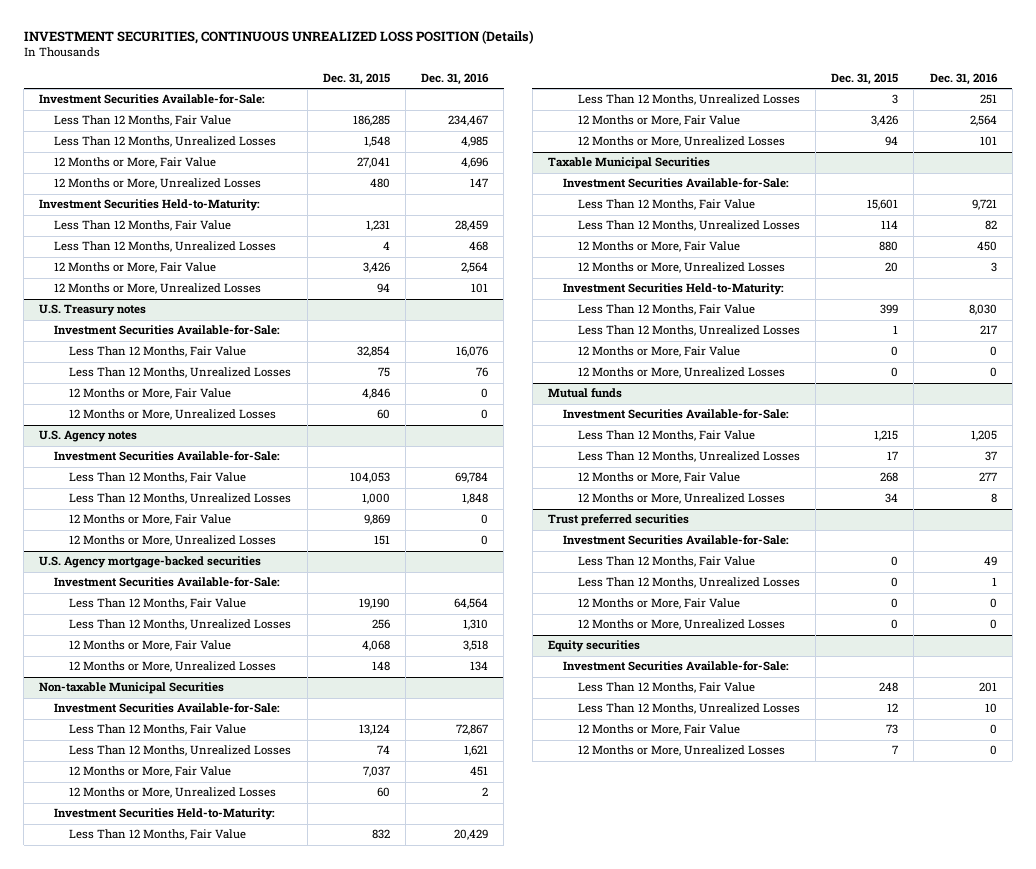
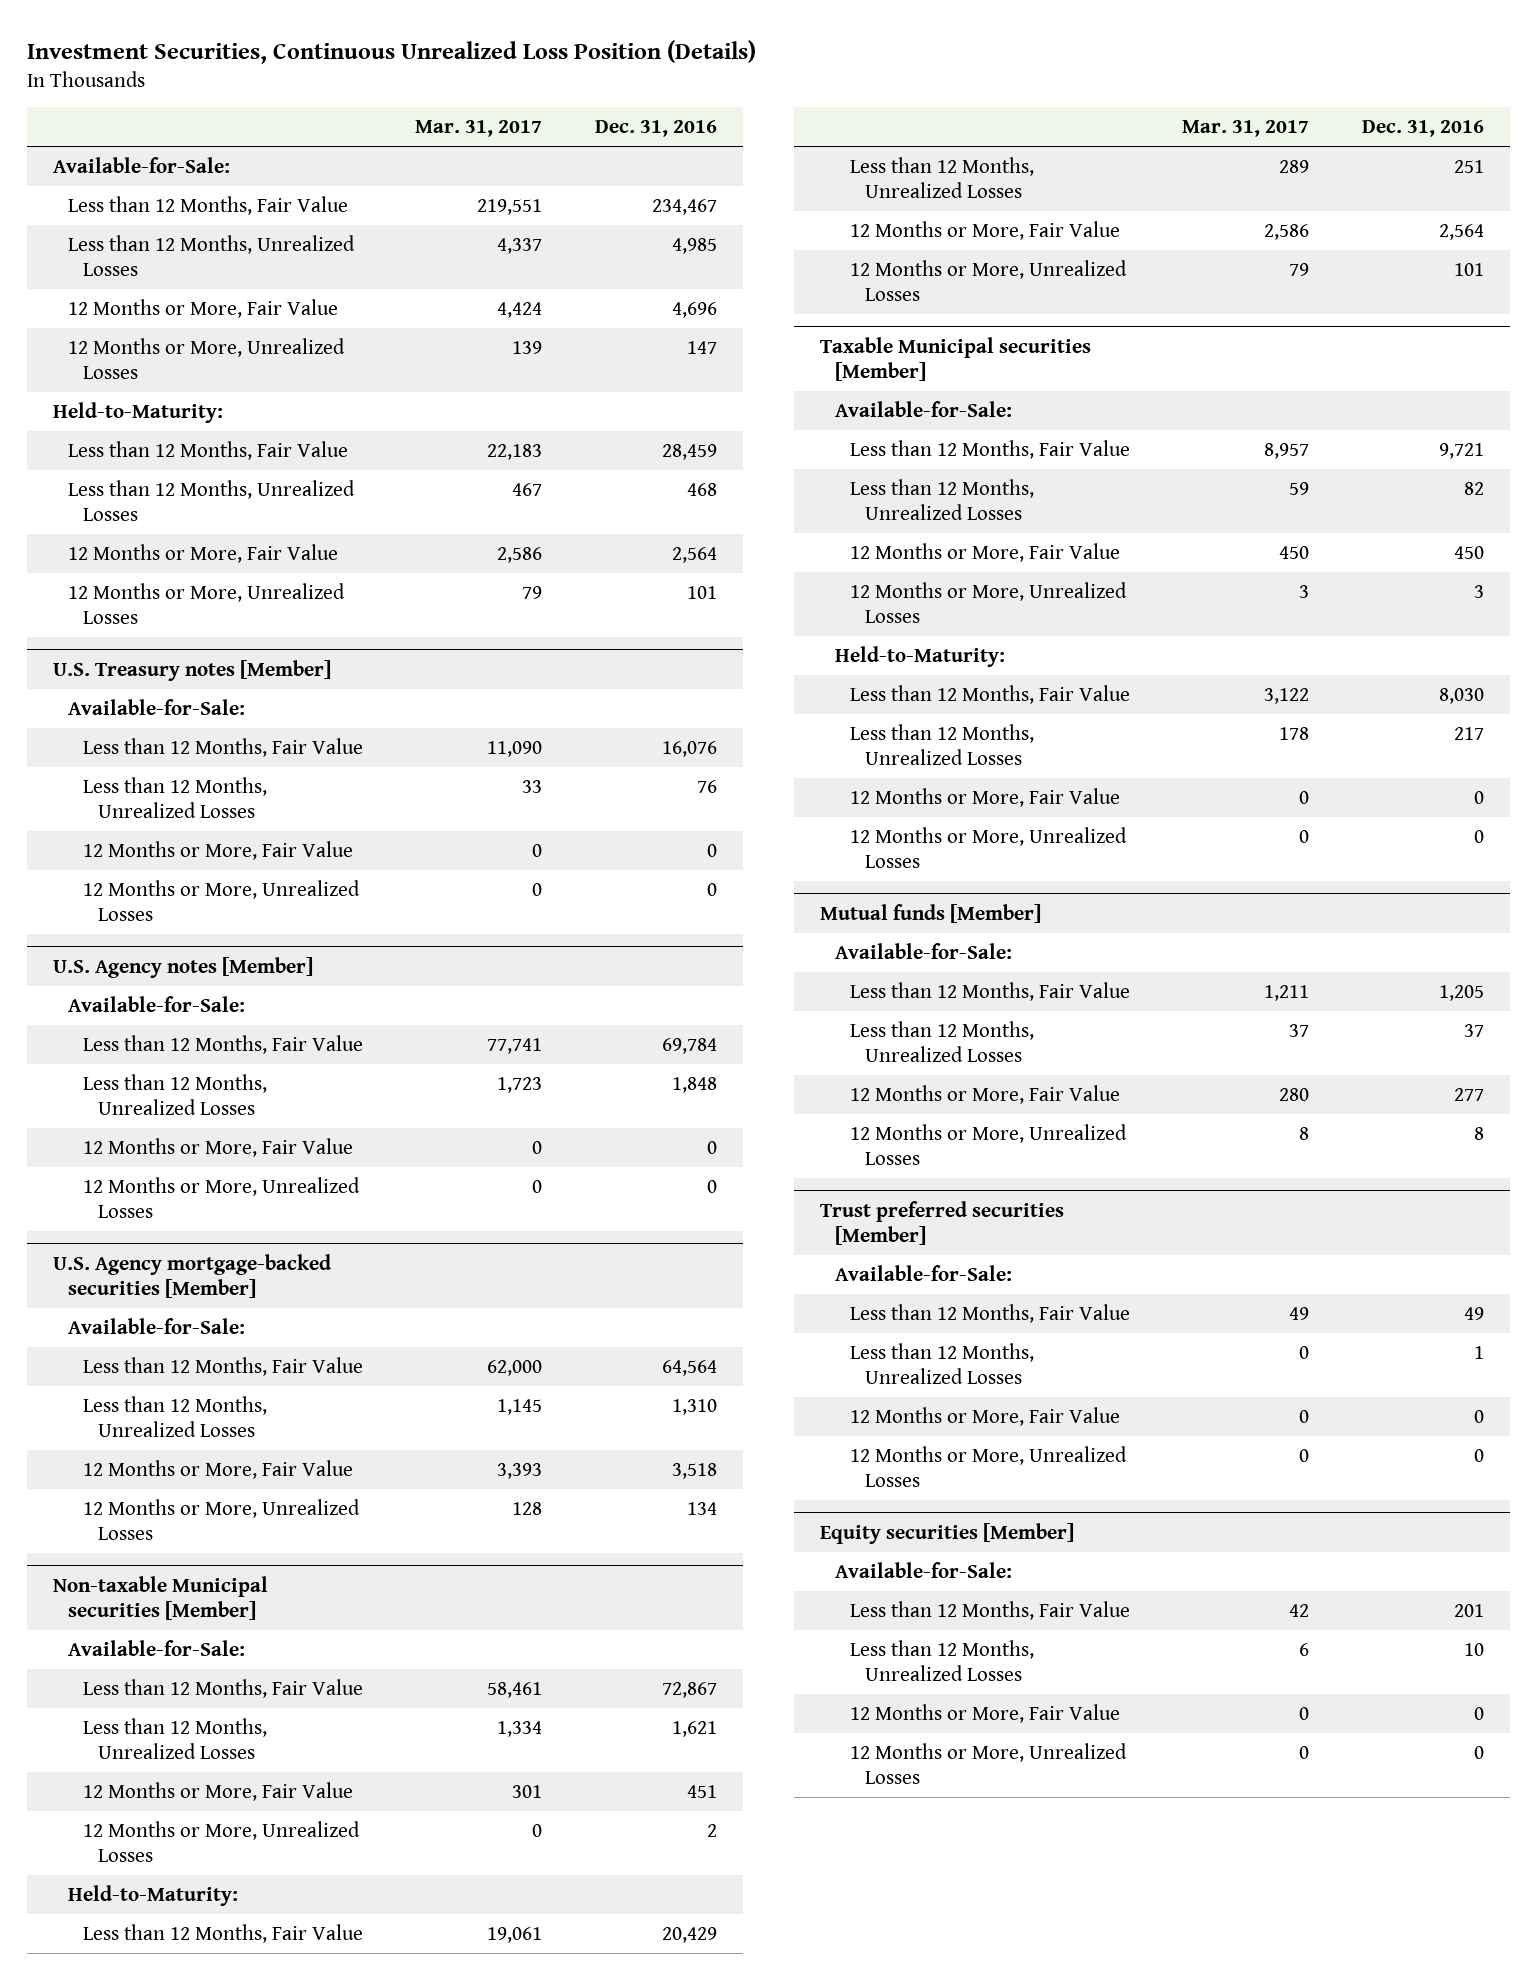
[23,30,534,45] INVESTMENT SECURITIES, CONTINUOUS UNREALIZED LOSS POSITION (Details) -> [27,39,757,64] Investment Securities, Continuous Unrealized Loss Position (Details)
[322,73,390,86] Dec. 31, 2015 -> none
none -> [415,119,543,137] Mar. 31, 2017
[39,94,266,105] Investment Securities Available-for-Sale: -> [53,157,231,174] Available-for-Sale:
[54,115,232,127] Less Than 12 Months, Fair Value -> [68,196,349,216] Less than 12 Months, Fair Value
[54,136,277,148] Less Than 12 Months, Unrealized Losses -> [68,235,356,277] Less than 12 Months, Unrealized Losses
[39,199,261,212] Investment Securities Held-to-Maturity: -> [53,402,224,424] Held-to-Maturity:
[54,220,232,232] Less Than 12 Months, Fair Value -> [68,441,349,461] Less than 12 Months, Fair Value
[54,241,277,253] Less Than 12 Months, Unrealized Losses -> [68,480,356,522] Less than 12 Months, Unrealized Losses
[39,304,147,317] U.S. Treasury notes -> [53,659,332,681] U.S. Treasury notes [Member]
[54,325,281,336] Investment Securities Available-for-Sale: -> [68,699,246,716] Available-for-Sale:
[69,346,247,358] Less Than 12 Months, Fair Value -> [83,738,364,758] Less than 12 Months, Fair Value
[69,367,292,379] Less Than 12 Months, Unrealized Losses -> [83,777,268,819] Less than 12 Months, Unrealized Losses
[39,430,138,443] U.S. Agency notes -> [53,956,314,978] U.S. Agency notes [Member]
[54,451,281,462] Investment Securities Available-for-Sale: -> [68,996,246,1013] Available-for-Sale:
[69,472,247,484] Less Than 12 Months, Fair Value -> [83,1035,364,1055] Less than 12 Months, Fair Value
[69,493,292,505] Less Than 12 Months, Unrealized Losses -> [83,1074,268,1116] Less than 12 Months, Unrealized Losses
[39,556,262,569] U.S. Agency mortgage-backed securities -> [53,1253,332,1298] U.S. Agency mortgage-backed securities [Member]
[54,577,281,588] Investment Securities Available-for-Sale: -> [68,1318,246,1335] Available-for-Sale:
[69,598,247,610] Less Than 12 Months, Fair Value -> [83,1357,364,1377] Less than 12 Months, Fair Value
[69,619,292,631] Less Than 12 Months, Unrealized Losses -> [83,1396,268,1438] Less than 12 Months, Unrealized Losses
[39,682,225,695] Non-taxable Municipal Securities -> [53,1575,269,1620] Non-taxable Municipal securities [Member]
[54,703,281,714] Investment Securities Available-for-Sale: -> [68,1640,246,1657] Available-for-Sale:
[69,724,247,736] Less Than 12 Months, Fair Value -> [83,1679,364,1699] Less than 12 Months, Fair Value
[69,745,292,757] Less Than 12 Months, Unrealized Losses -> [83,1718,268,1760] Less than 12 Months, Unrealized Losses
[54,808,276,821] Investment Securities Held-to-Maturity: -> [68,1885,239,1907] Held-to-Maturity:
[69,829,247,841] Less Than 12 Months, Fair Value -> [83,1924,364,1944] Less than 12 Months, Fair Value
[577,94,800,106] Less Than 12 Months, Unrealized Losses -> [849,157,1034,199] Less than 12 Months, Unrealized Losses
[547,157,710,170] Taxable Municipal Securities -> [820,336,1092,381] Taxable Municipal securities [Member]
[562,178,789,189] Investment Securities Available-for-Sale: -> [835,401,1013,418] Available-for-Sale:
[577,199,755,211] Less Than 12 Months, Fair Value -> [849,440,1130,460] Less than 12 Months, Fair Value
[577,220,800,232] Less Than 12 Months, Unrealized Losses -> [849,479,1034,521] Less than 12 Months, Unrealized Losses
[562,283,784,296] Investment Securities Held-to-Maturity: -> [835,646,1006,668] Held-to-Maturity:
[577,304,755,316] Less Than 12 Months, Fair Value -> [849,685,1130,705] Less than 12 Months, Fair Value
[577,325,800,337] Less Than 12 Months, Unrealized Losses -> [849,724,1034,766] Less than 12 Months, Unrealized Losses
[547,388,622,399] Mutual funds -> [820,903,1042,923] Mutual funds [Member]
[562,409,789,420] Investment Securities Available-for-Sale: -> [835,943,1013,960] Available-for-Sale:
[577,430,755,442] Less Than 12 Months, Fair Value -> [849,982,1130,1002] Less than 12 Months, Fair Value
[577,451,800,463] Less Than 12 Months, Unrealized Losses -> [849,1021,1034,1063] Less than 12 Months, Unrealized Losses
[547,514,689,527] Trust preferred securities -> [820,1200,1065,1245] Trust preferred securities [Member]
[562,535,789,546] Investment Securities Available-for-Sale: -> [835,1265,1013,1282] Available-for-Sale:
[577,556,755,568] Less Than 12 Months, Fair Value -> [849,1304,1130,1324] Less than 12 Months, Fair Value
[577,577,800,589] Less Than 12 Months, Unrealized Losses -> [849,1343,1034,1385] Less than 12 Months, Unrealized Losses
[547,640,640,653] Equity securities -> [820,1522,1075,1544] Equity securities [Member]
[562,661,789,672] Investment Securities Available-for-Sale: -> [835,1562,1013,1579] Available-for-Sale:
[577,682,755,694] Less Than 12 Months, Fair Value -> [849,1601,1130,1621] Less than 12 Months, Fair Value
[577,703,800,715] Less Than 12 Months, Unrealized Losses -> [849,1640,1034,1682] Less than 12 Months, Unrealized Losses

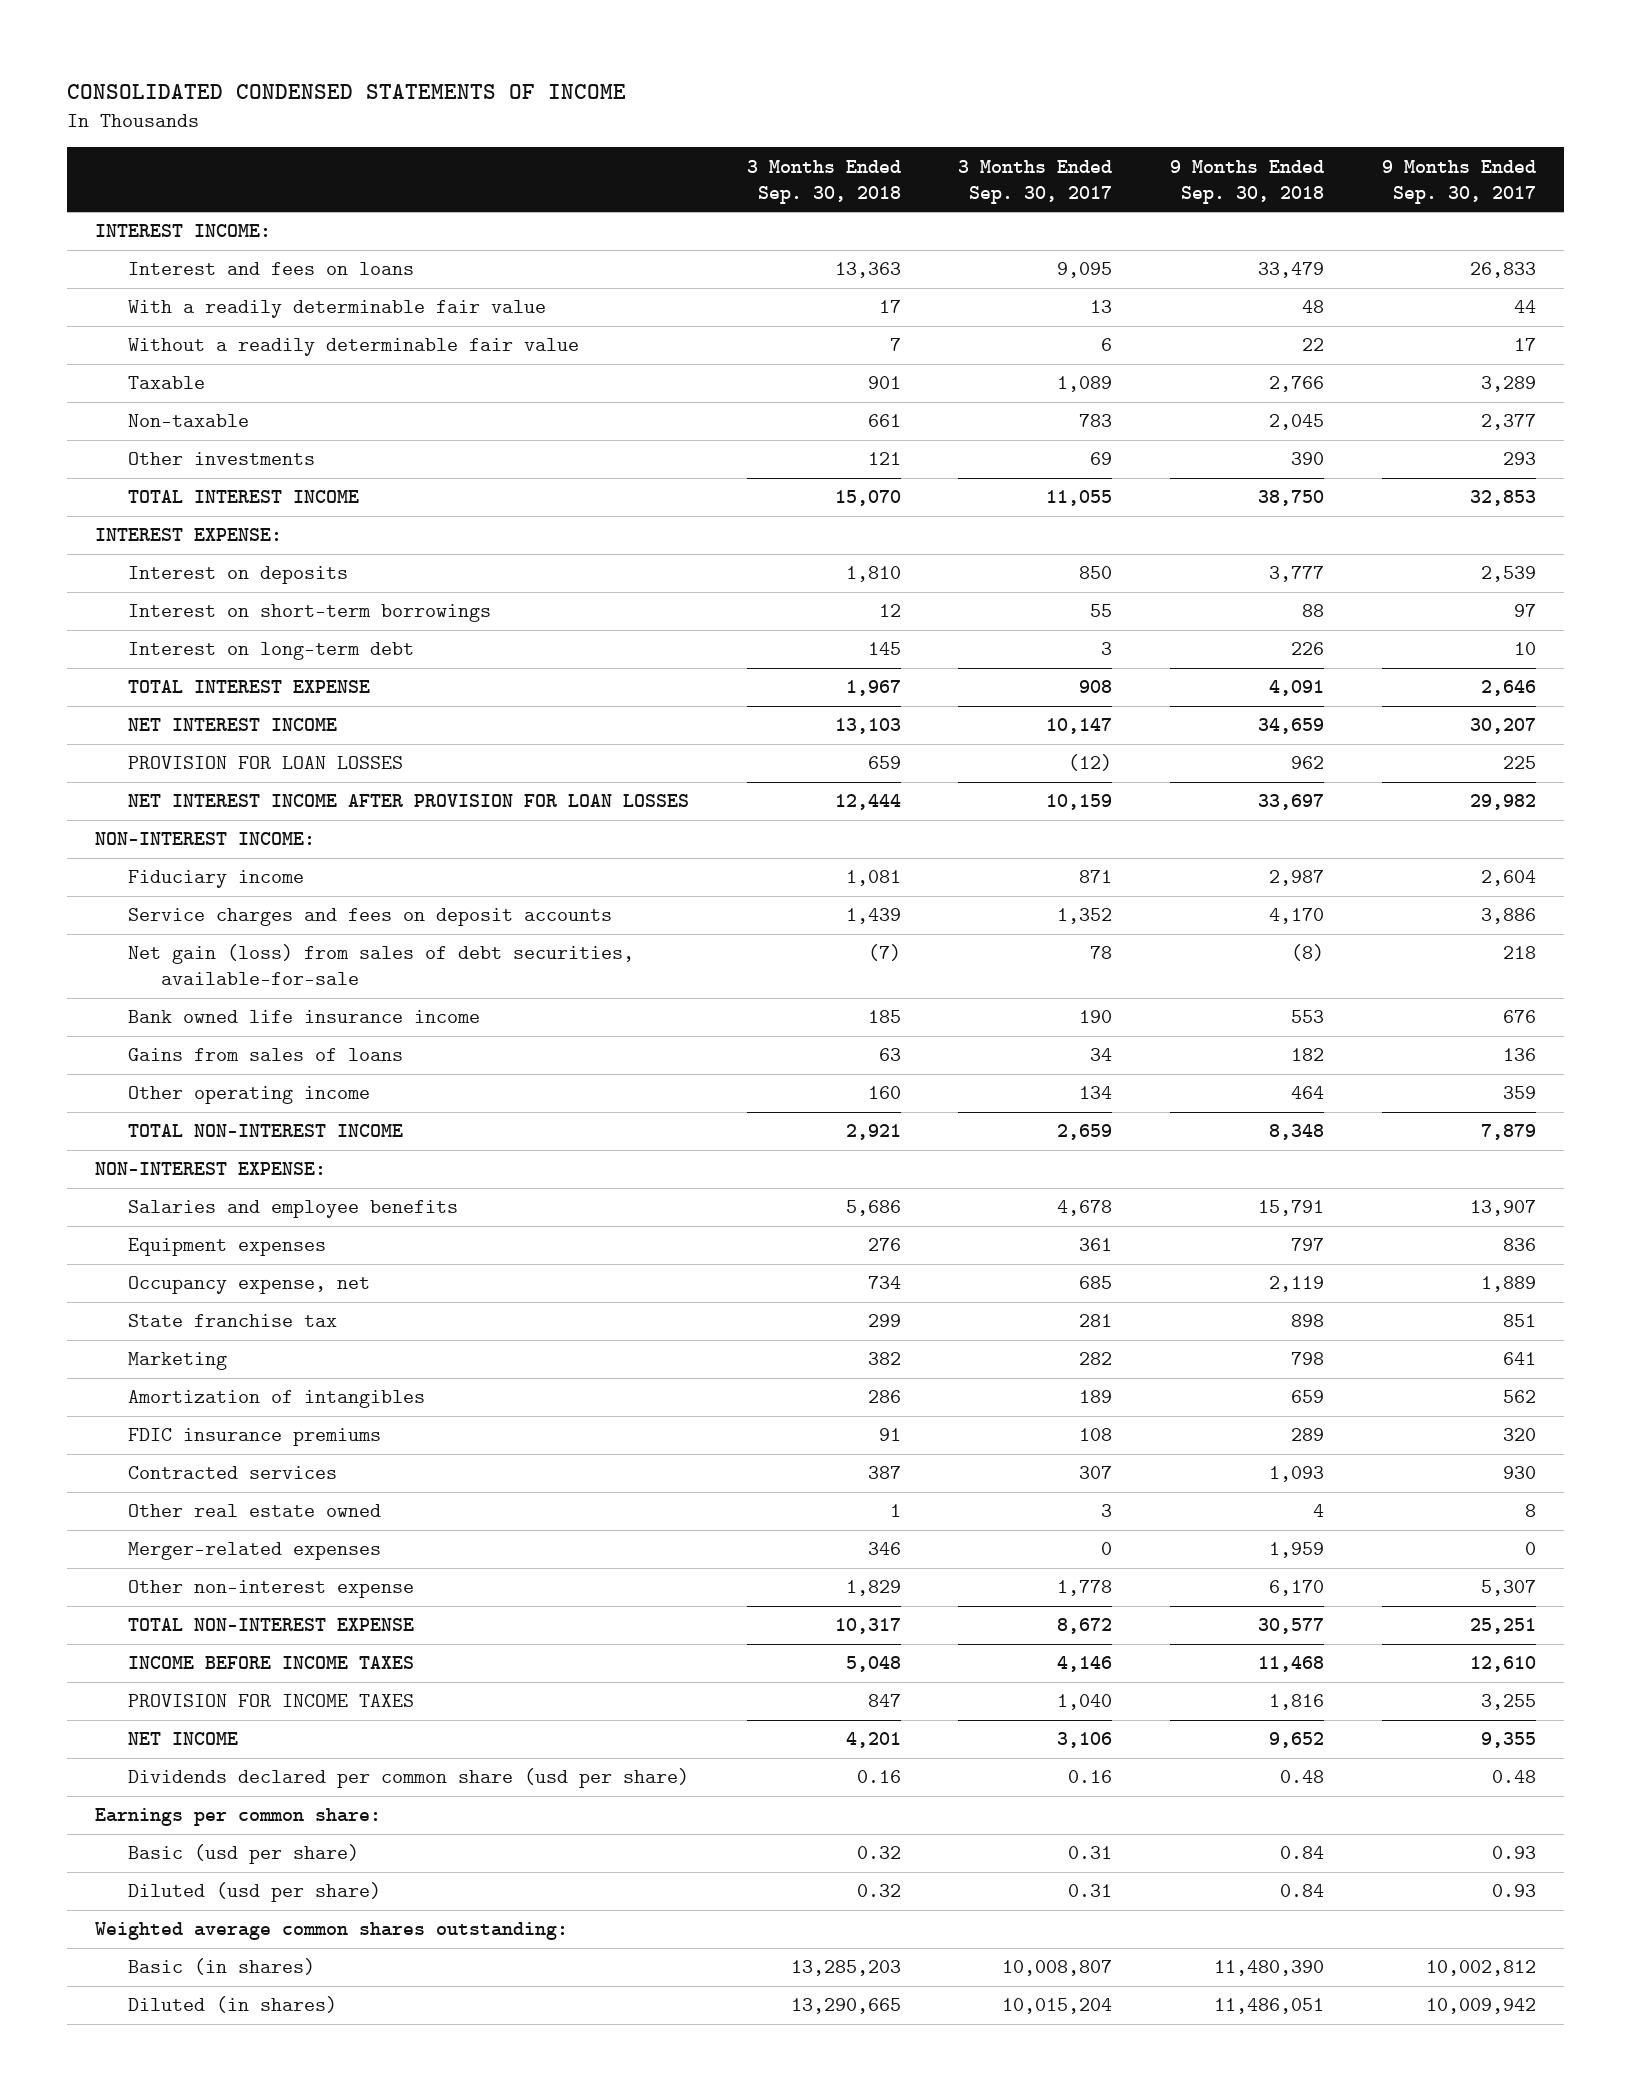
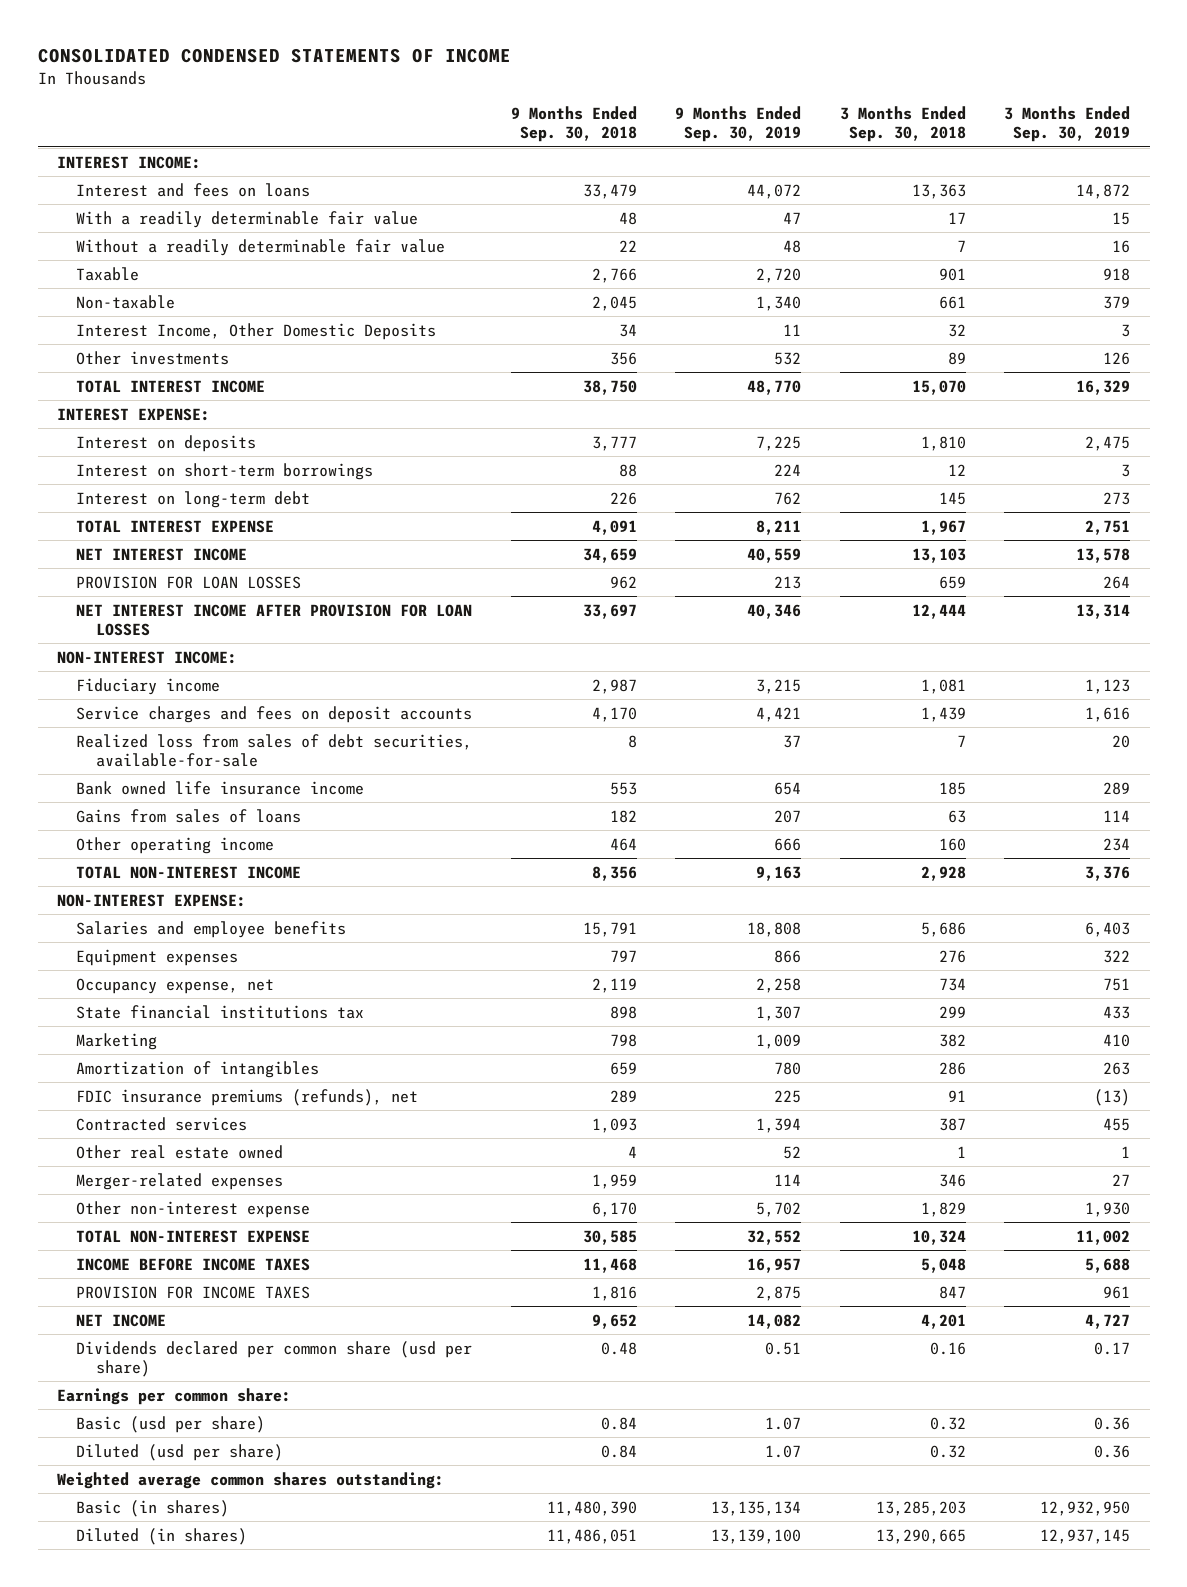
[958,159,1113,204] 3 Months Ended Sep. 30, 2017 -> none
[1381,159,1536,204] 9 Months Ended Sep. 30, 2017 -> none
none -> [675,106,802,143] 9 Months Ended Sep. 30, 2019
none -> [1004,106,1131,143] 3 Months Ended Sep. 30, 2019
none -> [76,322,437,340] Interest Income, Other Domestic Deposits
[867,452,901,466] 121 -> [947,351,966,365] 89
[1291,452,1325,466] 390 -> [609,351,637,365] 356
[128,944,635,986] Net gain (loss) from sales of debt securities, available-for-sale -> [76,733,473,767] Realized loss from sales of debt securities, available-for-sale
[867,944,901,962] (7) -> [956,734,966,747] 7
[1291,944,1325,962] (8) -> [627,734,637,748] 8
[845,1124,901,1141] 2,921 -> [920,865,966,881] 2,928
[1269,1124,1325,1141] 8,348 -> [591,865,637,881] 8,356
[128,1314,338,1328] State franchise tax -> [76,1004,365,1019] State financial institutions tax
[128,1428,382,1447] FDIC insurance premiums -> [76,1088,419,1106] FDIC insurance premiums (refunds), net
[834,1618,901,1635] 10,317 -> [911,1229,966,1245] 10,324
[1258,1618,1325,1635] 30,577 -> [582,1229,637,1245] 30,585

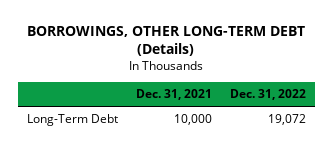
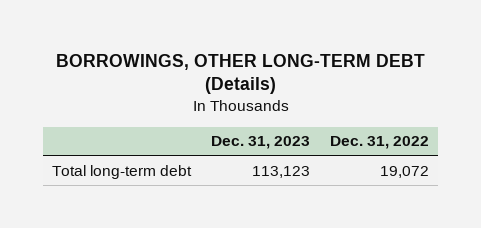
[135,89,212,101] Dec. 31, 2021 -> none
none -> [211,136,311,150] Dec. 31, 2023
[26,114,118,127] Long-Term Debt -> [52,164,193,179] Total long-term debt

